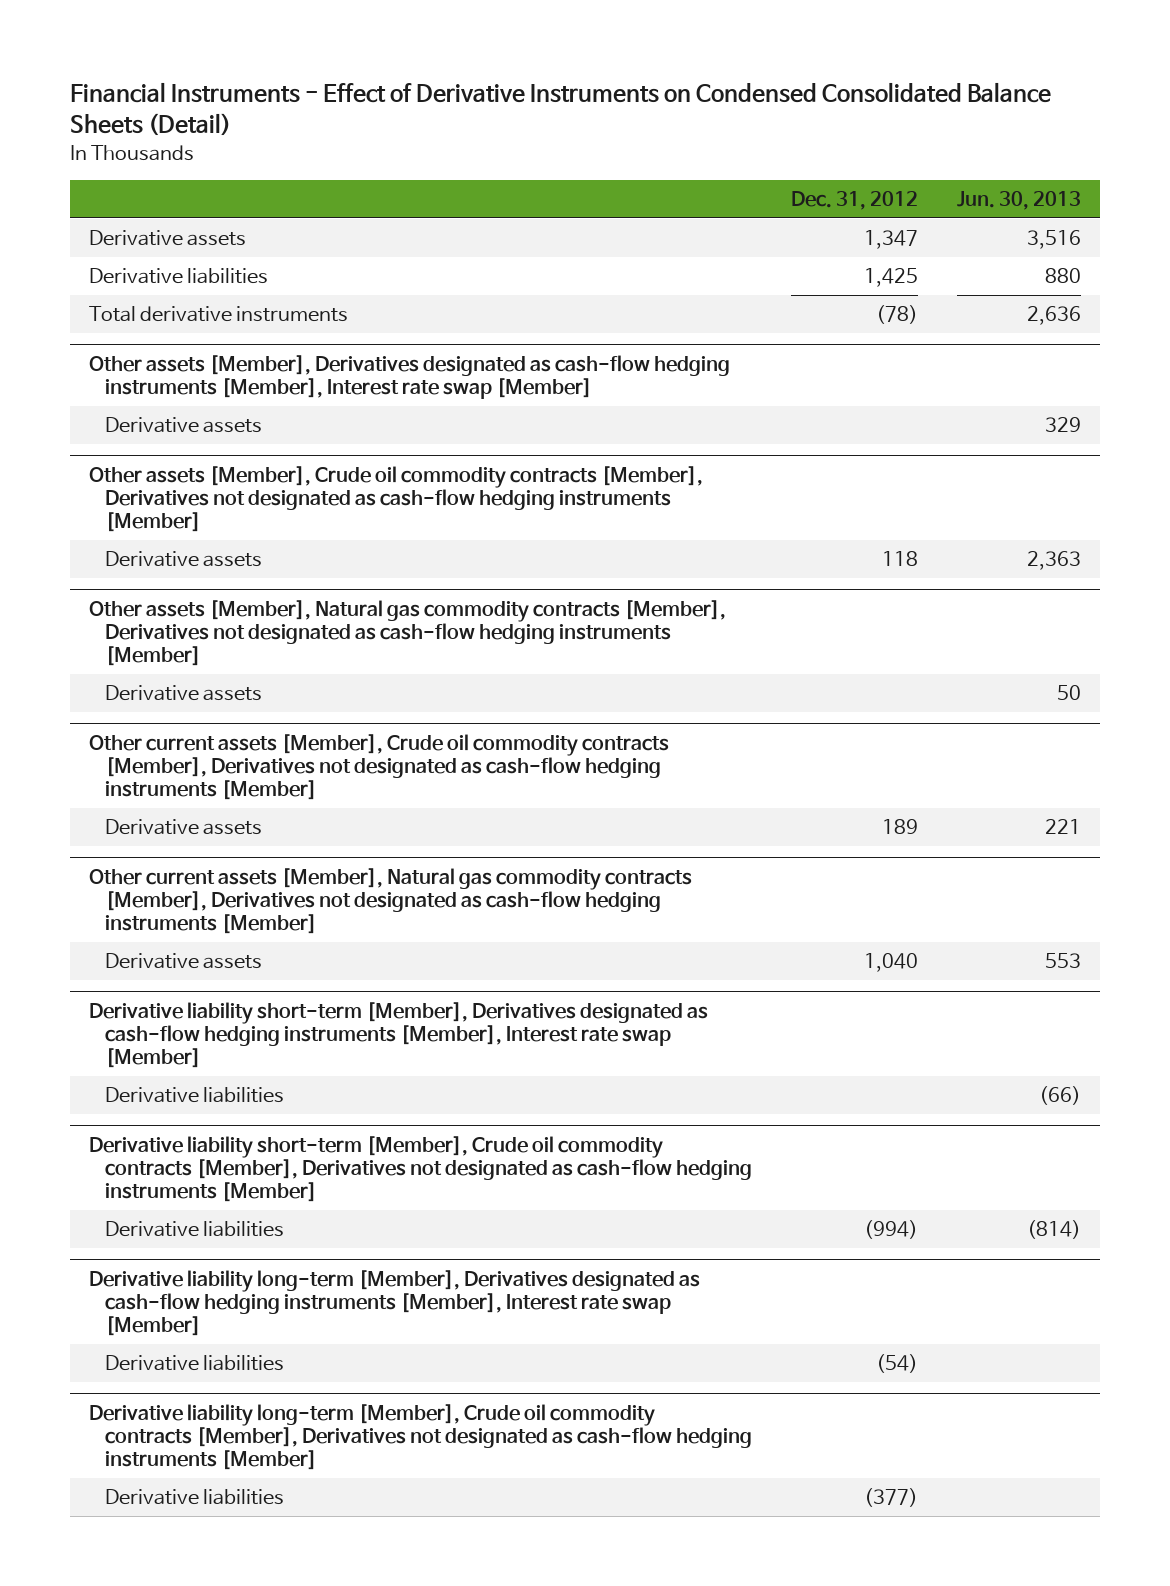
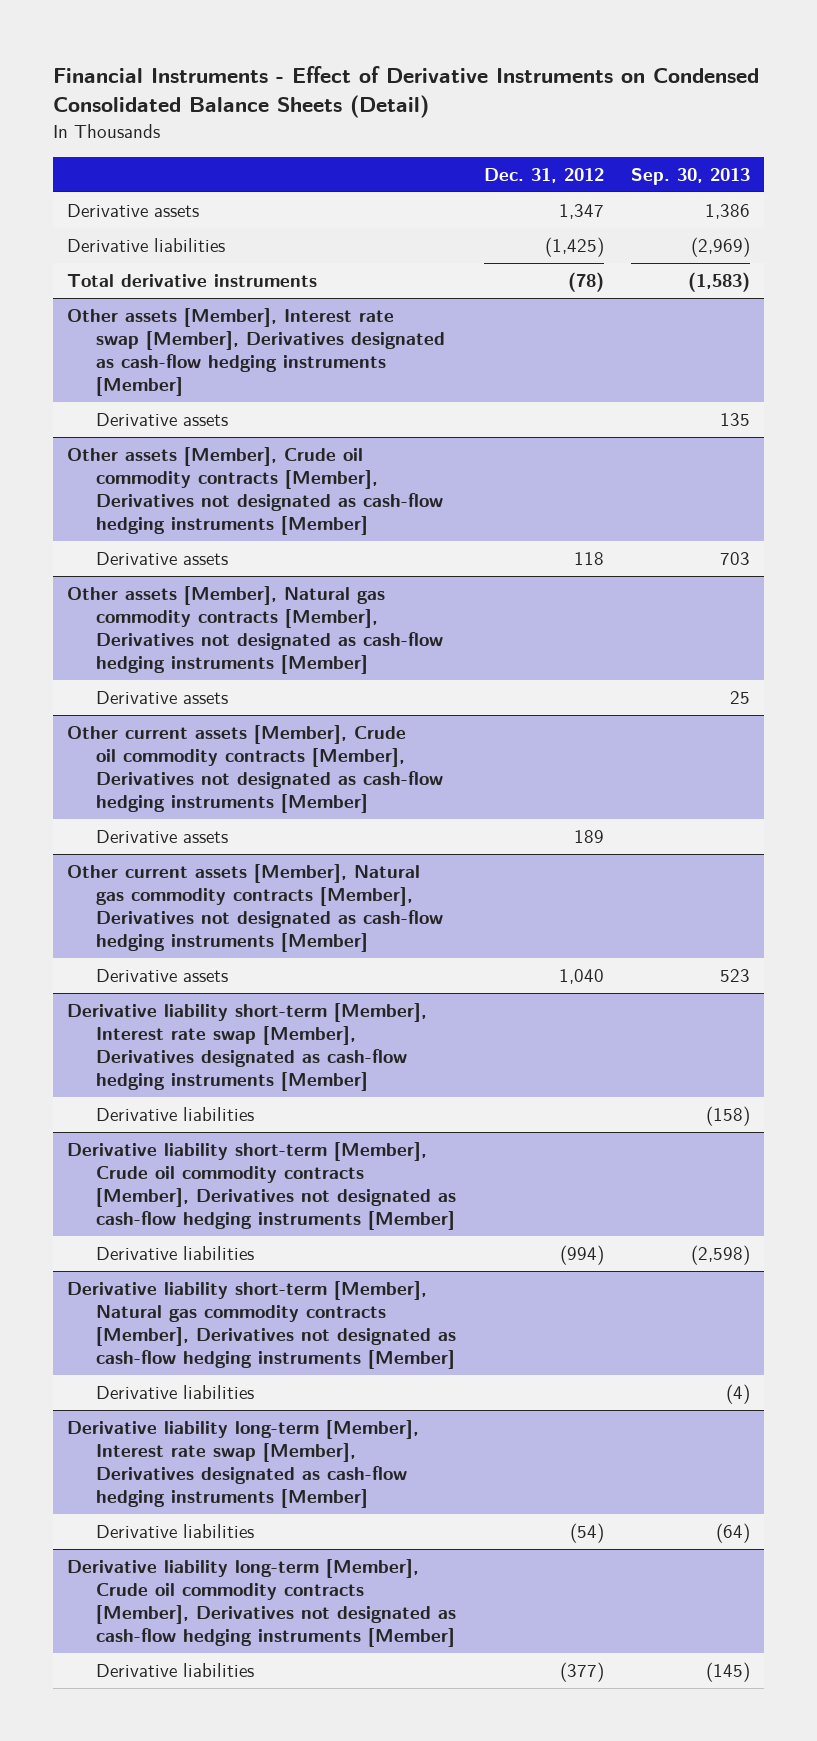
[956,190,1081,210] Jun. 30, 2013 -> none
none -> [631,168,751,186] Sep. 30, 2013
[863,268,918,288] 1,425 -> [544,236,604,257] (1,425)
[89,354,731,400] Other assets [Member], Derivatives designated as cash-flow hedging instruments [Member], Interest rate swap [Member] -> [67,307,445,397] Other assets [Member], Interest rate swap [Member], Derivatives designated as cash-flow hedging instruments [Member]
[89,1001,709,1069] Derivative liability short-term [Member], Derivatives designated as cash-flow hedging instruments [Member], Interest rate swap [Member] -> [67,1002,428,1092] Derivative liability short-term [Member], Interest rate swap [Member], Derivatives designated as cash-flow hedging instruments [Member]
none -> [67,1280,456,1370] Derivative liability short-term [Member], Natural gas commodity contracts [Member], Derivatives not designated as cash-flow hedging instruments [Member]
none -> [95,1384,254,1399] Derivative liabilities
[89,1269,701,1337] Derivative liability long-term [Member], Derivatives designated as cash-flow hedging instruments [Member], Interest rate swap [Member] -> [67,1419,420,1509] Derivative liability long-term [Member], Interest rate swap [Member], Derivatives designated as cash-flow hedging instruments [Member]

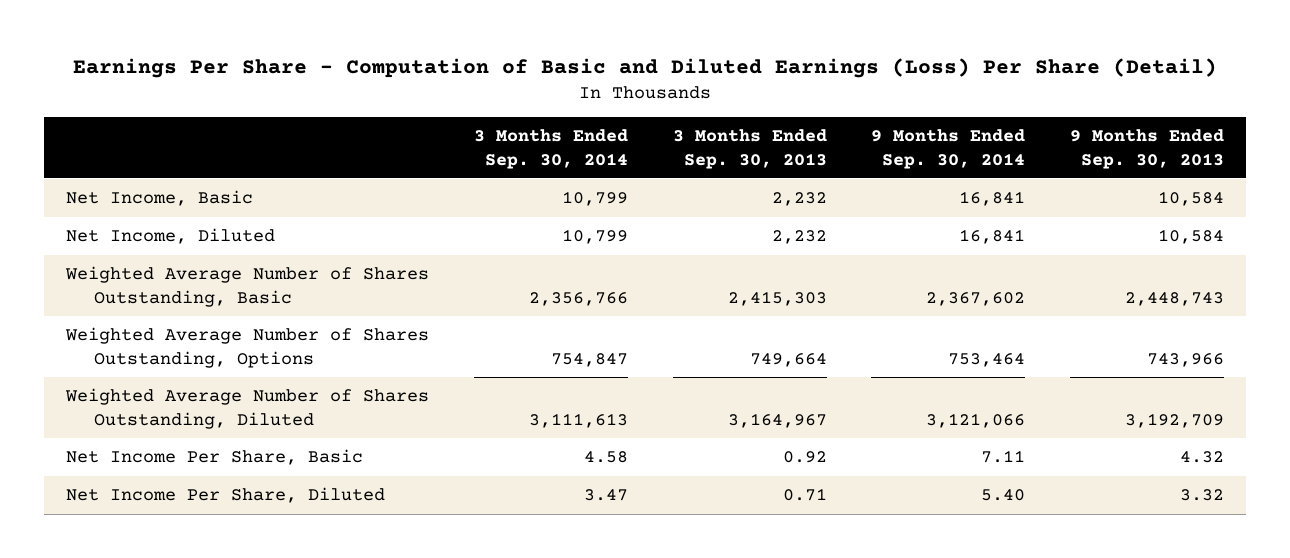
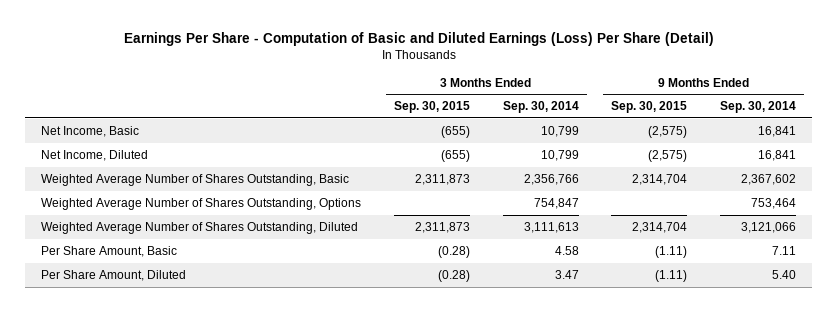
[672,129,827,169] 3 Months Ended Sep. 30, 2013 -> none
[1069,129,1224,169] 9 Months Ended Sep. 30, 2013 -> none
none -> [393,101,470,114] Sep. 30, 2015
none -> [611,101,688,114] Sep. 30, 2015
[66,449,364,466] Net Income Per Share, Basic -> [41,245,178,257] Per Share Amount, Basic
[66,487,386,504] Net Income Per Share, Diluted -> [41,269,187,281] Per Share Amount, Diluted

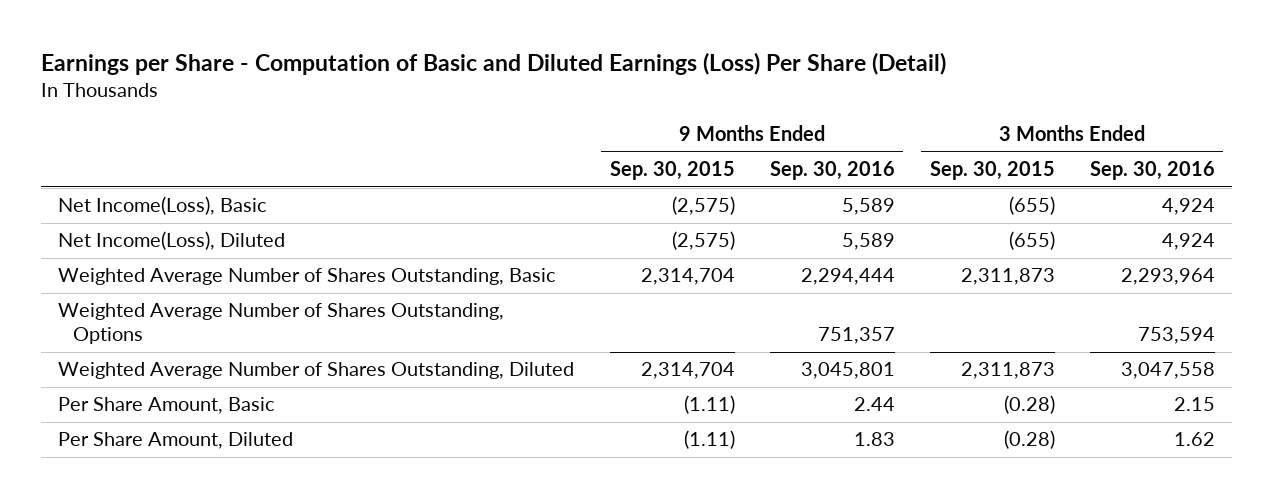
[123,32,714,47] Earnings Per Share - Computation of Basic and Diluted Earnings (Loss) Per Share (Detail) -> [40,52,946,76] Earnings per Share - Computation of Basic and Diluted Earnings (Loss) Per Share (Detail)
[502,101,579,114] Sep. 30, 2014 -> none
[719,101,796,114] Sep. 30, 2014 -> none
none -> [769,161,895,181] Sep. 30, 2016
none -> [1089,161,1215,181] Sep. 30, 2016
[41,125,140,137] Net Income, Basic -> [58,196,268,216] Net Income(Loss), Basic
[41,149,149,161] Net Income, Diluted -> [58,231,286,251] Net Income(Loss), Diluted

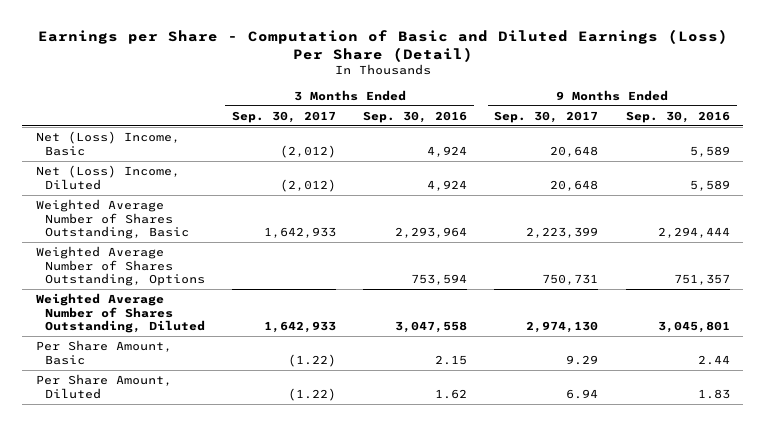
[609,161,735,181] Sep. 30, 2015 -> none
[929,161,1055,181] Sep. 30, 2015 -> none
none -> [232,110,337,123] Sep. 30, 2017
none -> [494,110,599,123] Sep. 30, 2017
[58,196,268,216] Net Income(Loss), Basic -> [36,130,181,156] Net (Loss) Income, Basic
[58,231,286,251] Net Income(Loss), Diluted -> [36,164,181,190] Net (Loss) Income, Diluted

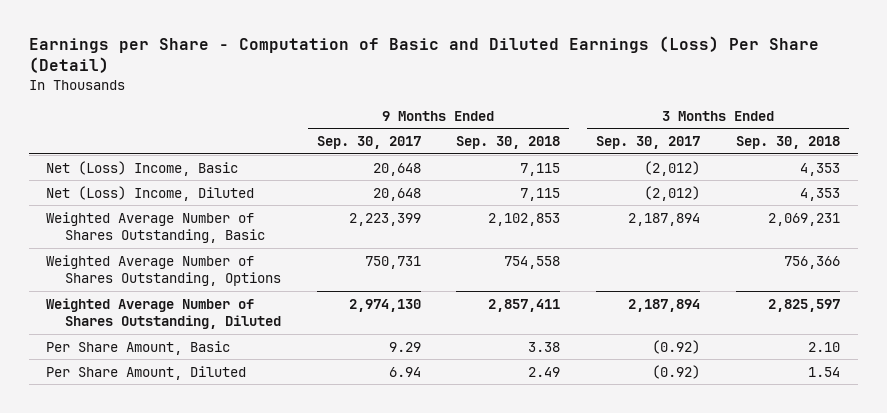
[363,110,468,123] Sep. 30, 2016 -> none
[625,110,730,123] Sep. 30, 2016 -> none
none -> [456,136,561,150] Sep. 30, 2018
none -> [736,136,841,150] Sep. 30, 2018
[264,227,337,239] 1,642,933 -> [628,212,701,226] 2,187,894
[264,321,337,334] 1,642,933 -> [628,298,701,312] 2,187,894
[288,353,337,367] (1.22) -> [652,339,701,354] (0.92)
[288,387,337,401] (1.22) -> [652,364,701,379] (0.92)

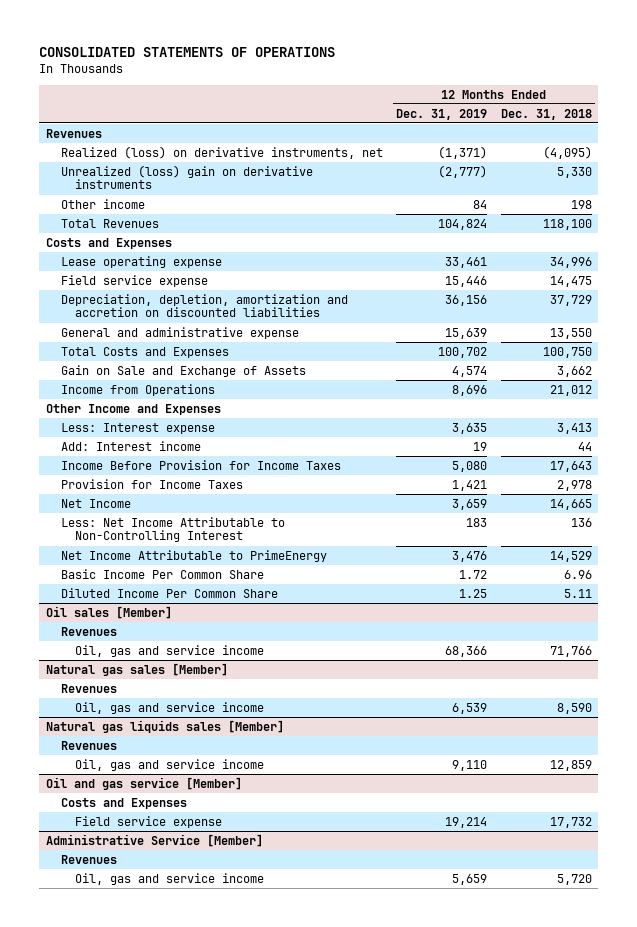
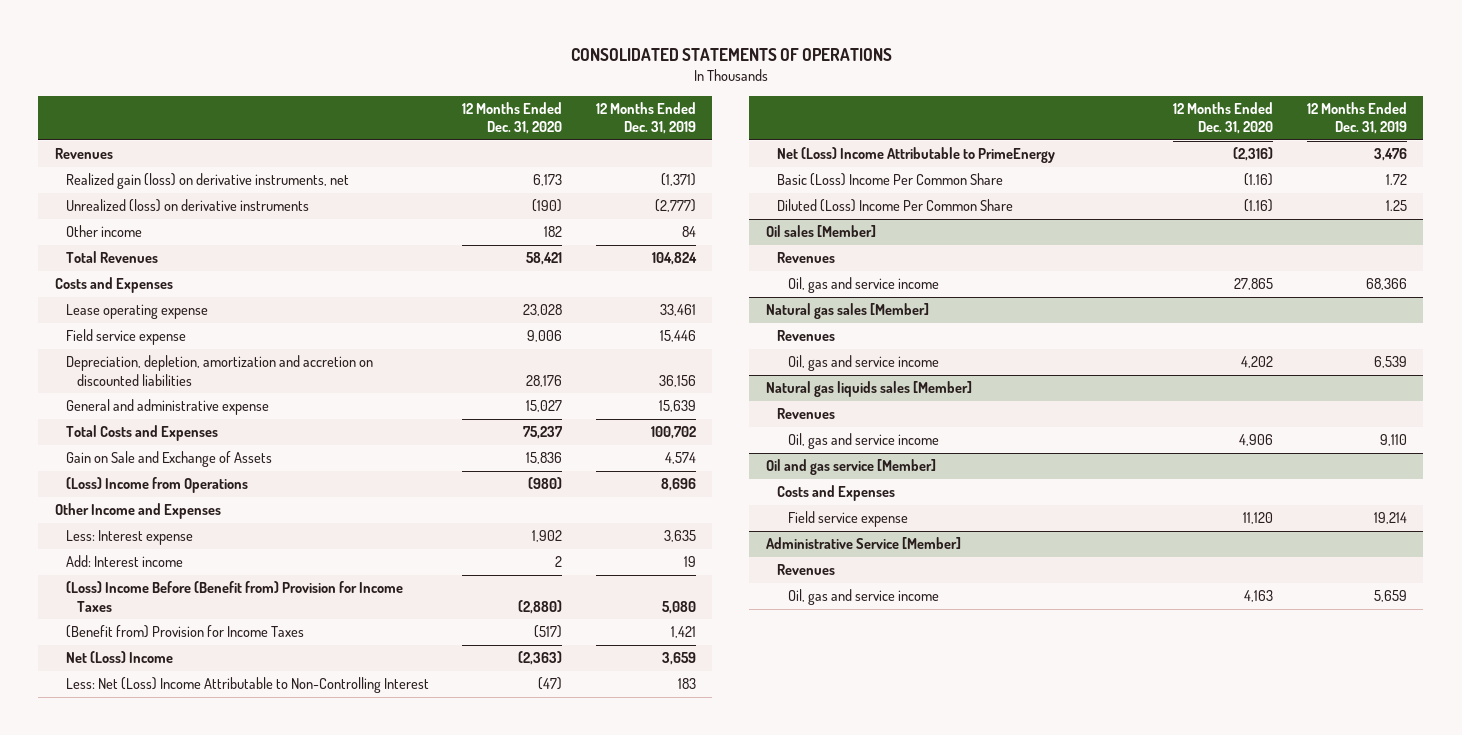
[500,108,592,120] Dec. 31, 2018 -> none
none -> [462,102,563,135] 12 Months Ended Dec. 31, 2020
[60,145,383,159] Realized (loss) on derivative instruments, net -> [65,173,349,190] Realized gain (loss) on derivative instruments, net
[60,164,313,190] Unrealized (loss) gain on derivative instruments -> [65,199,309,213] Unrealized (loss) on derivative instruments
[60,383,215,396] Income from Operations -> [65,477,248,494] (Loss) Income from Operations
[60,459,341,470] Income Before Provision for Income Taxes -> [65,581,403,612] (Loss) Income Before (Benefit from) Provision for Income Taxes
[60,478,243,489] Provision for Income Taxes -> [65,625,304,639] (Benefit from) Provision for Income Taxes
[60,498,131,508] Net Income -> [65,651,173,664] Net (Loss) Income
[60,516,285,543] Less: Net Income Attributable to Non-Controlling Interest -> [65,677,429,694] Less: Net (Loss) Income Attributable to Non-Controlling Interest
[60,549,327,562] Net Income Attributable to PrimeEnergy -> [776,147,1055,164] Net (Loss) Income Attributable to PrimeEnergy
[60,568,264,579] Basic Income Per Common Share -> [776,173,1003,187] Basic (Loss) Income Per Common Share
[60,587,278,598] Diluted Income Per Common Share -> [776,199,1013,213] Diluted (Loss) Income Per Common Share

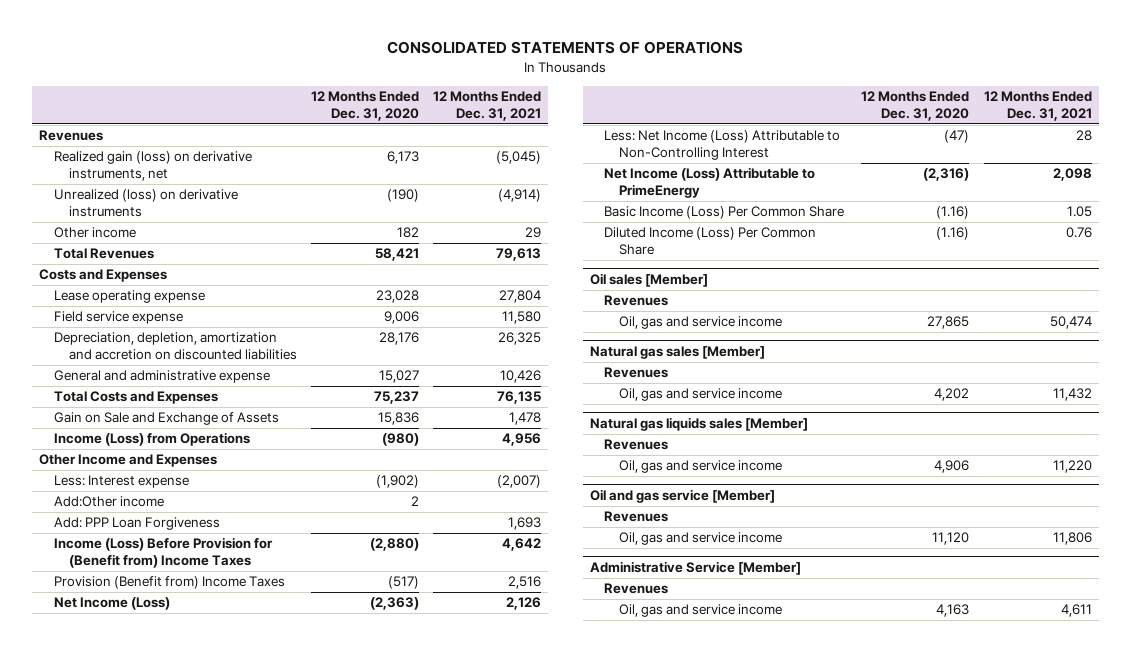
[595,102,696,135] 12 Months Ended Dec. 31, 2019 -> none
none -> [433,91,542,122] 12 Months Ended Dec. 31, 2021
[65,477,248,494] (Loss) Income from Operations -> [54,432,251,447] Income (Loss) from Operations
[532,530,563,543] 1,902 -> [376,475,420,489] (1,902)
[65,555,183,568] Add: Interest income -> [54,496,165,508] Add:Other income
none -> [54,517,221,531] Add: PPP Loan Forgiveness
[65,581,403,612] (Loss) Income Before (Benefit from) Provision for Income Taxes -> [54,537,274,569] Income (Loss) Before Provision for (Benefit from) Income Taxes
[65,625,304,639] (Benefit from) Provision for Income Taxes -> [54,576,286,590] Provision (Benefit from) Income Taxes
[65,651,173,664] Net (Loss) Income -> [54,597,171,611] Net Income (Loss)
[65,677,429,694] Less: Net (Loss) Income Attributable to Non-Controlling Interest -> [604,130,841,161] Less: Net Income (Loss) Attributable to Non-Controlling Interest
[776,147,1055,164] Net (Loss) Income Attributable to PrimeEnergy -> [604,167,816,199] Net Income (Loss) Attributable to PrimeEnergy
[776,173,1003,187] Basic (Loss) Income Per Common Share -> [604,206,845,220] Basic Income (Loss) Per Common Share
[776,199,1013,213] Diluted (Loss) Income Per Common Share -> [604,227,817,256] Diluted Income (Loss) Per Common Share
[776,485,895,502] Costs and Expenses -> none
none -> [604,511,669,523] Revenues
[787,511,908,528] Field service expense -> [619,532,783,546] Oil, gas and service income

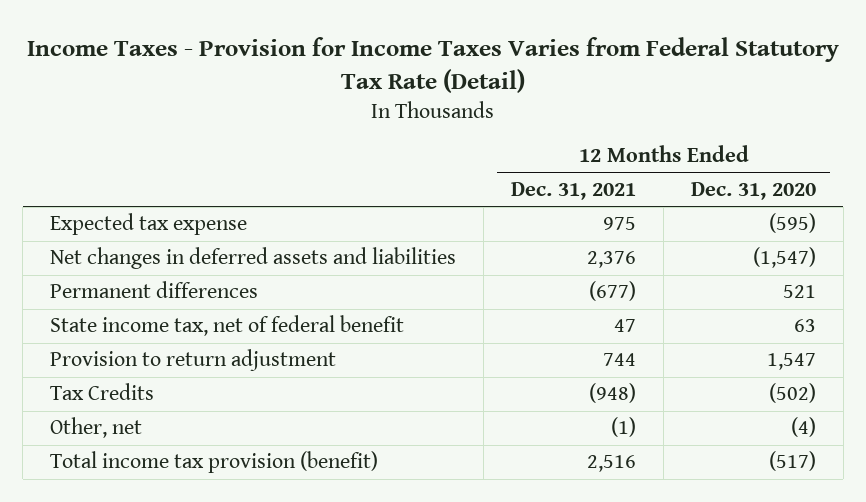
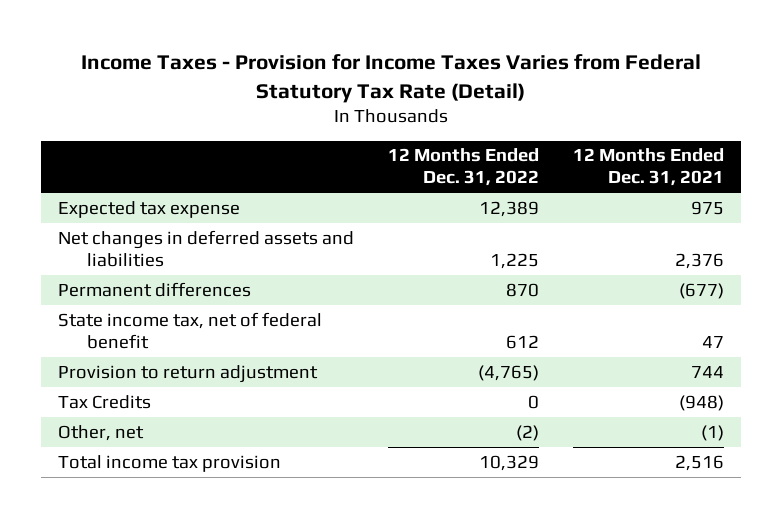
[691,181,817,200] Dec. 31, 2020 -> none
none -> [388,148,540,187] 12 Months Ended Dec. 31, 2022
[50,451,379,474] Total income tax provision (benefit) -> [57,454,281,472] Total income tax provision

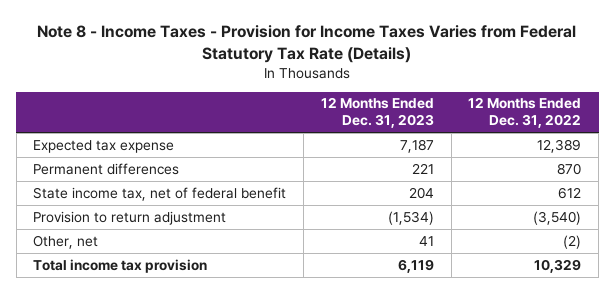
[81,54,702,103] Income Taxes - Provision for Income Taxes Varies from Federal Statutory Tax Rate (Detail) -> [37,25,577,63] Note 8 - Income Taxes - Provision for Income Taxes Varies from Federal Statutory Tax Rate (Details)
[573,148,725,187] 12 Months Ended Dec. 31, 2021 -> none
none -> [320,97,434,129] 12 Months Ended Dec. 31, 2023
[57,229,354,267] Net changes in deferred assets and liabilities -> none
[57,394,151,409] Tax Credits -> none
[478,364,540,381] (4,765) -> [533,210,582,225] (3,540)

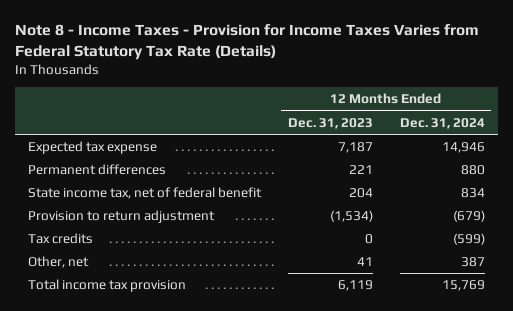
[468,97,582,129] 12 Months Ended Dec. 31, 2022 -> none
none -> [399,117,485,129] Dec. 31, 2024
none -> [27,233,93,245] Tax credits

